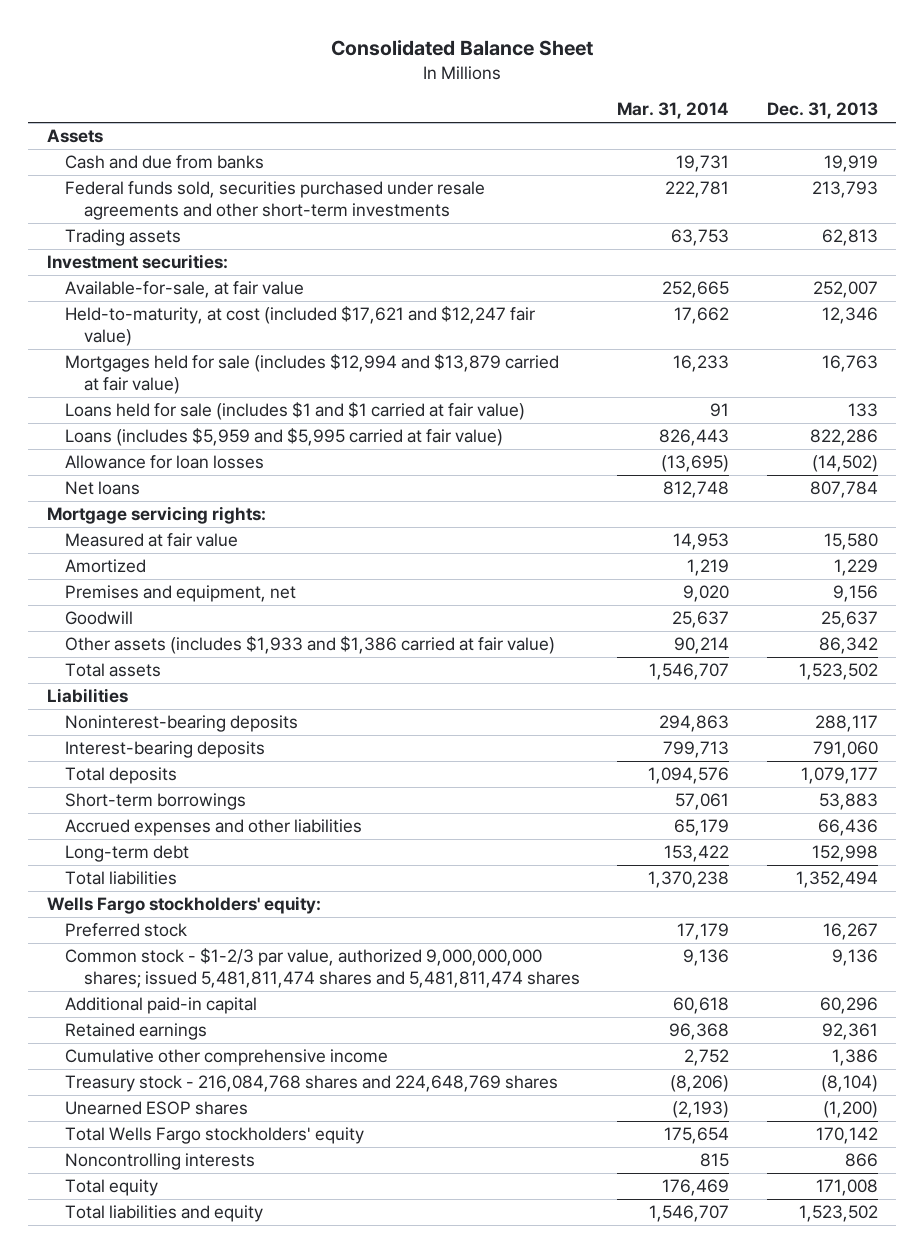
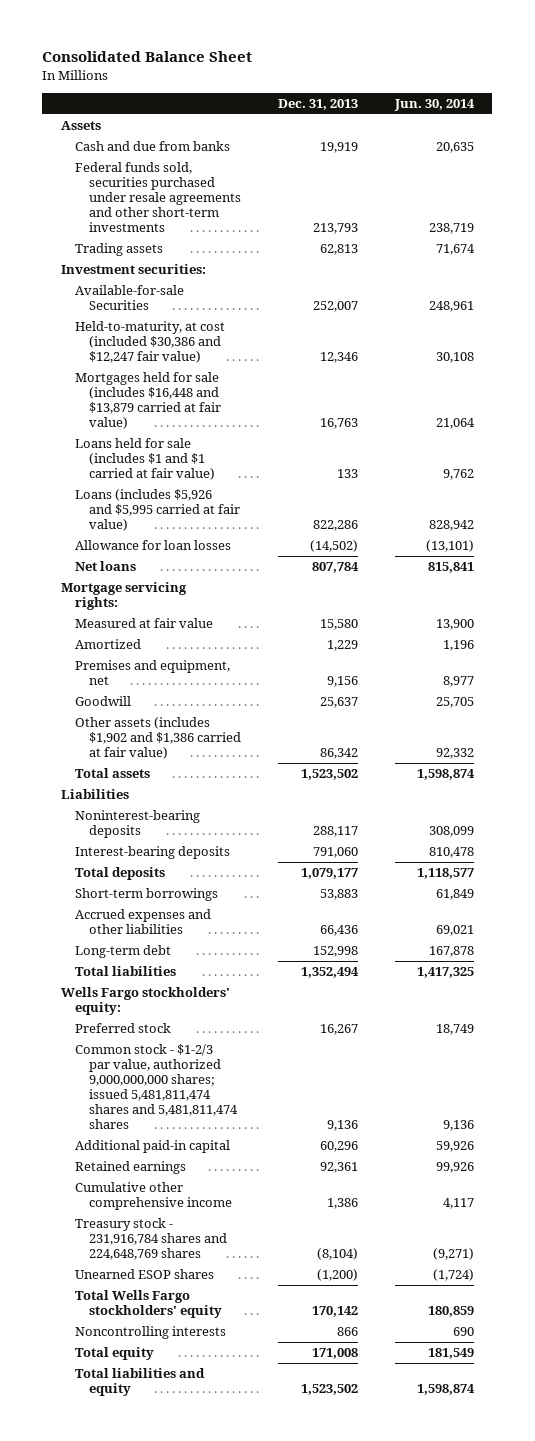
[617,102,730,120] Mar. 31, 2014 -> none
none -> [393,98,475,111] Jun. 30, 2014
[65,281,305,299] Available-for-sale, at fair value -> [74,285,184,311] Available-for-sale Securities
[65,306,536,347] Held-to-maturity, at cost (included $17,621 and $12,247 fair value) -> [74,321,225,364] Held-to-maturity, at cost (included $30,386 and $12,247 fair value)
[65,354,560,395] Mortgages held for sale (includes $12,994 and $13,879 carried at fair value) -> [74,372,221,430] Mortgages held for sale (includes $16,448 and $13,879 carried at fair value)
[65,428,504,447] Loans (includes $5,959 and $5,995 carried at fair value) -> [74,489,240,532] Loans (includes $5,926 and $5,995 carried at fair value)
[65,636,556,655] Other assets (includes $1,933 and $1,386 carried at fair value) -> [74,717,241,760] Other assets (includes $1,902 and $1,386 carried at fair value)
[65,1075,559,1093] Treasury stock - 216,084,768 shares and 224,648,769 shares -> [74,1218,227,1261] Treasury stock - 231,916,784 shares and 224,648,769 shares

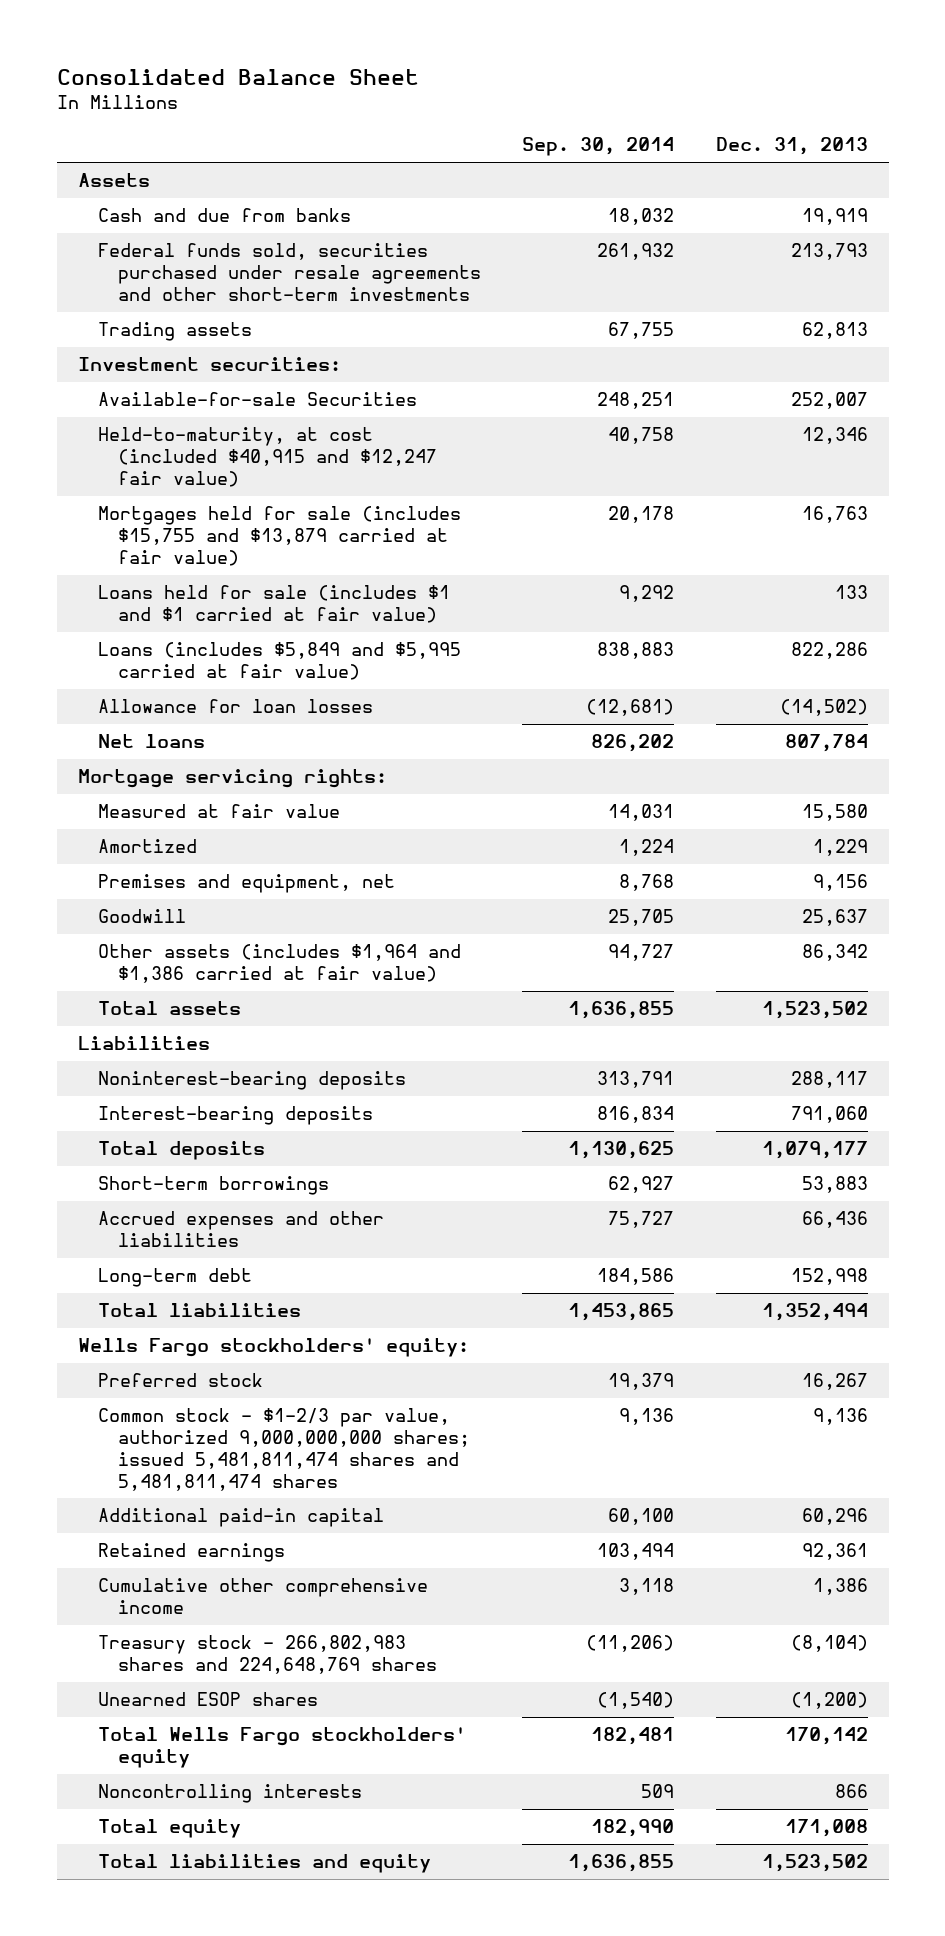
[393,98,475,111] Jun. 30, 2014 -> none
none -> [522,137,675,157] Sep. 30, 2014
[74,321,225,364] Held-to-maturity, at cost (included $30,386 and $12,247 fair value) -> [97,427,437,487] Held-to-maturity, at cost (included $40,915 and $12,247 fair value)
[74,372,221,430] Mortgages held for sale (includes $16,448 and $13,879 carried at fair value) -> [97,506,461,566] Mortgages held for sale (includes $15,755 and $13,879 carried at fair value)
[74,489,240,532] Loans (includes $5,926 and $5,995 carried at fair value) -> [97,642,461,681] Loans (includes $5,849 and $5,995 carried at fair value)
[74,717,241,760] Other assets (includes $1,902 and $1,386 carried at fair value) -> [97,944,461,984] Other assets (includes $1,964 and $1,386 carried at fair value)
[74,1218,227,1261] Treasury stock - 231,916,784 shares and 224,648,769 shares -> [97,1635,437,1675] Treasury stock - 266,802,983 shares and 224,648,769 shares

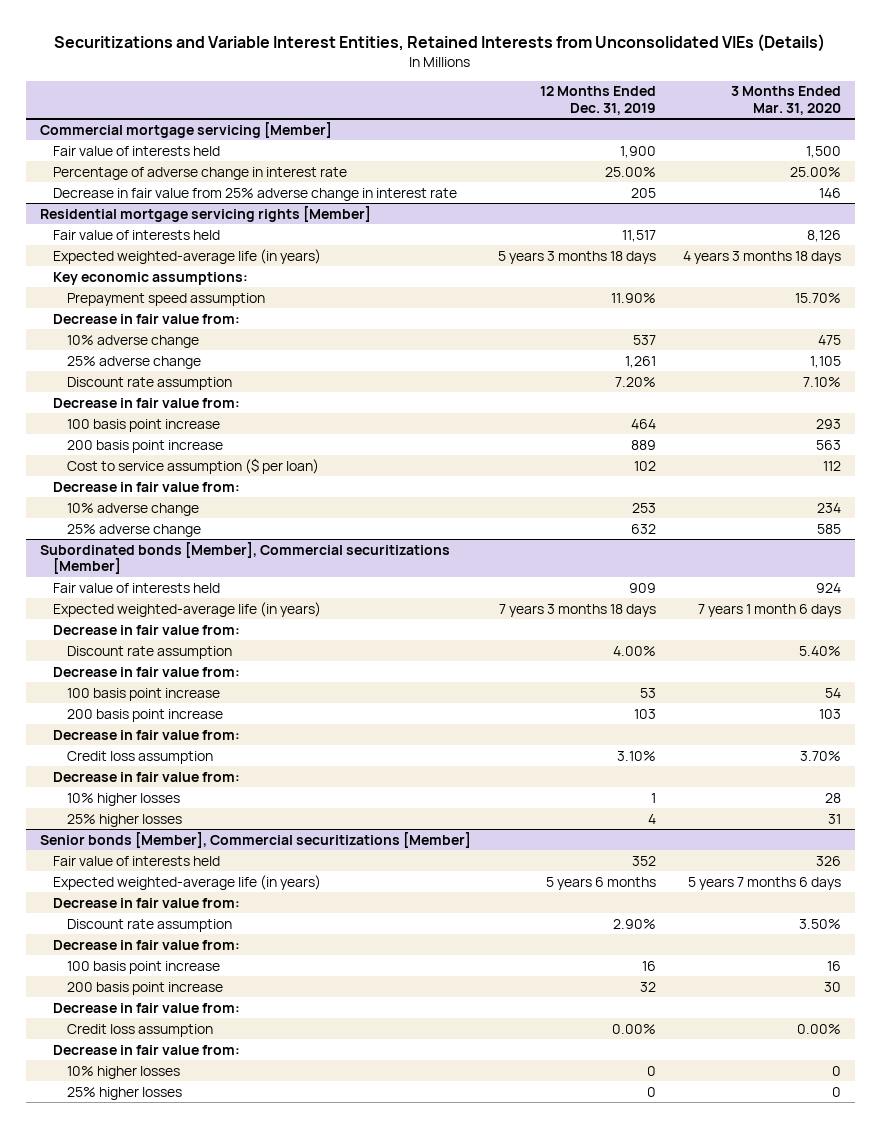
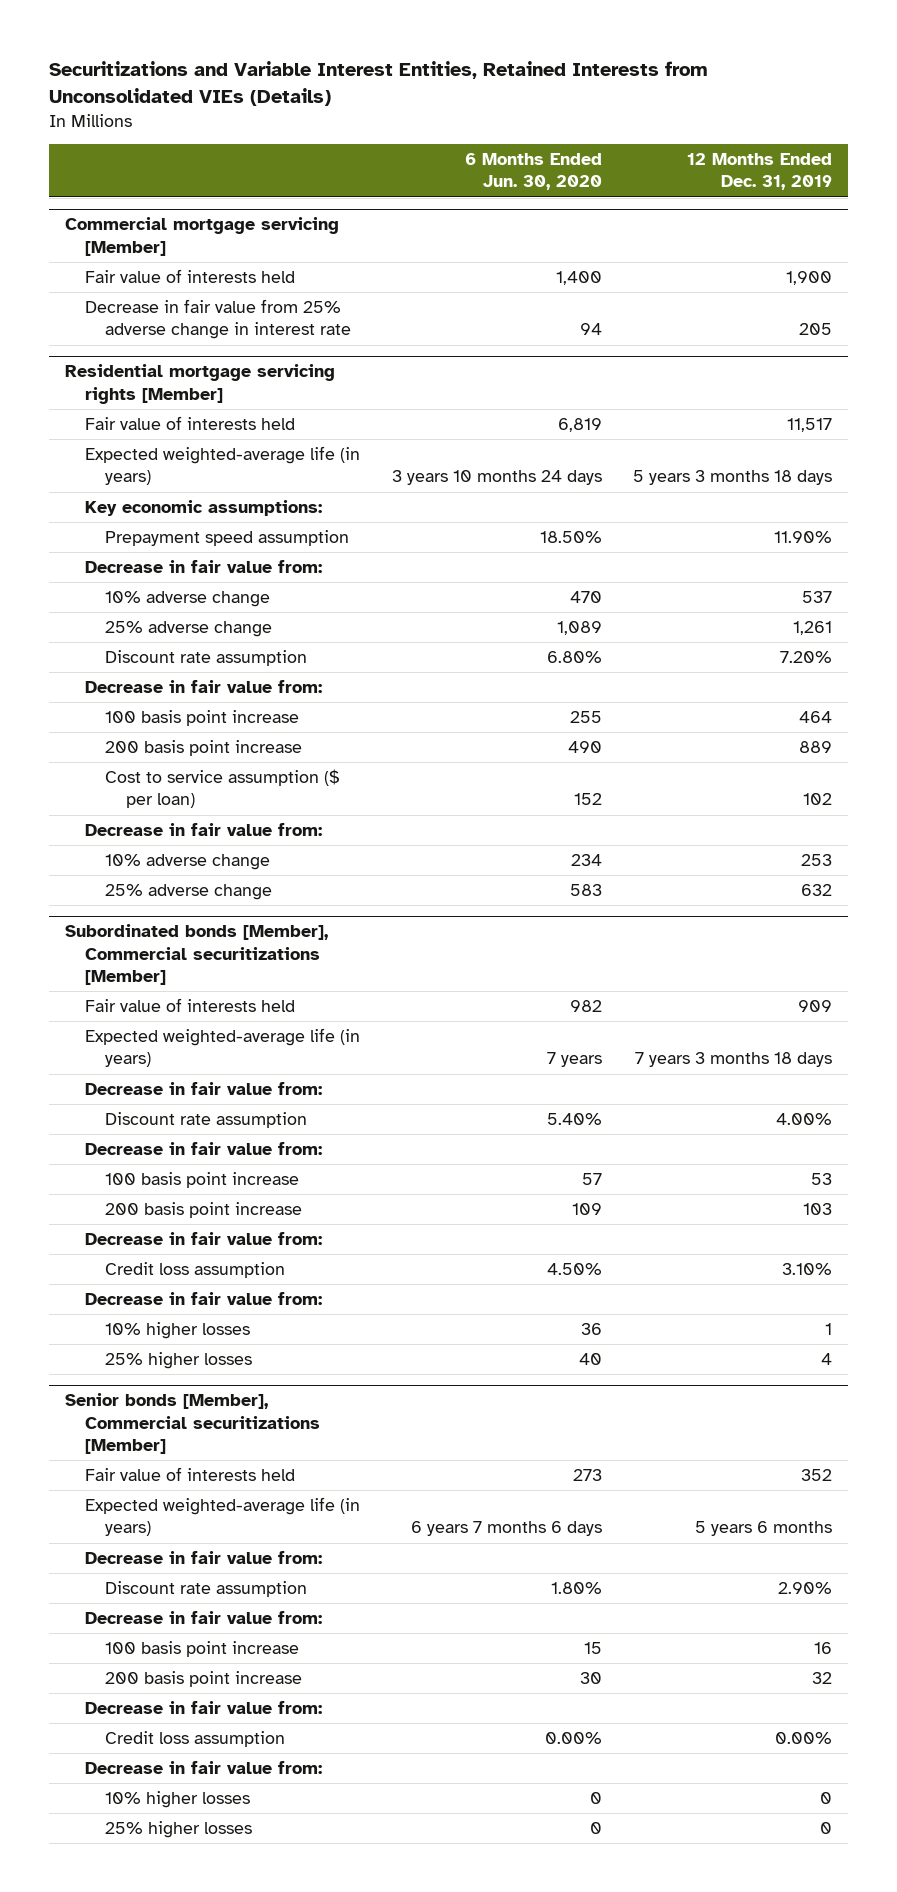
[731,86,842,115] 3 Months Ended Mar. 31, 2020 -> none
none -> [464,152,602,191] 6 Months Ended Jun. 30, 2020
[53,166,348,180] Percentage of adverse change in interest rate -> none

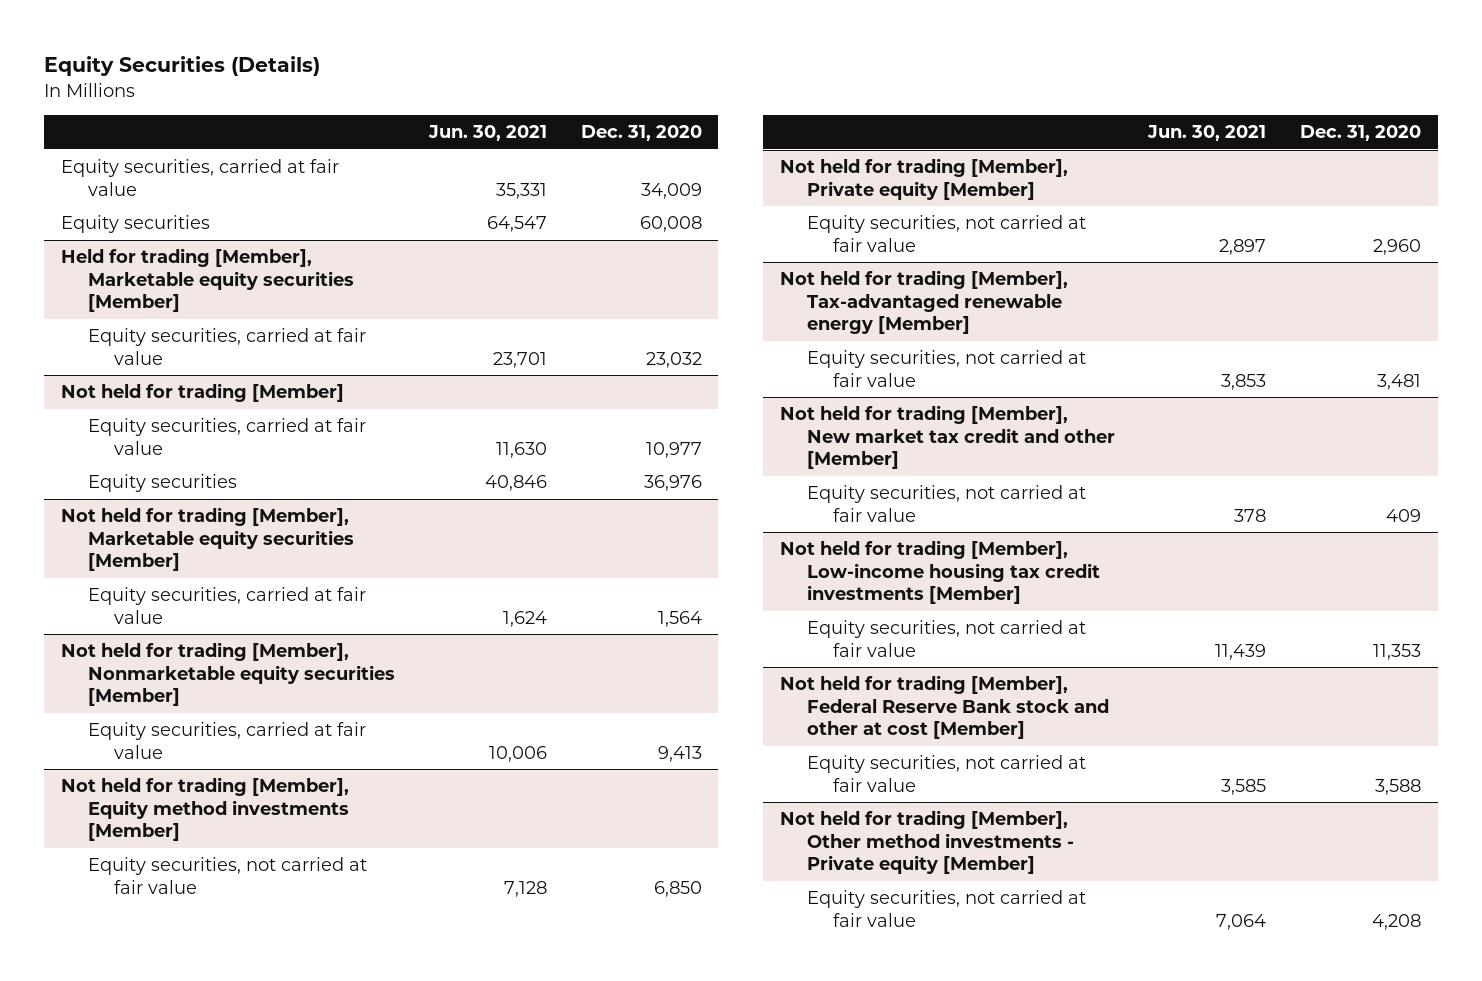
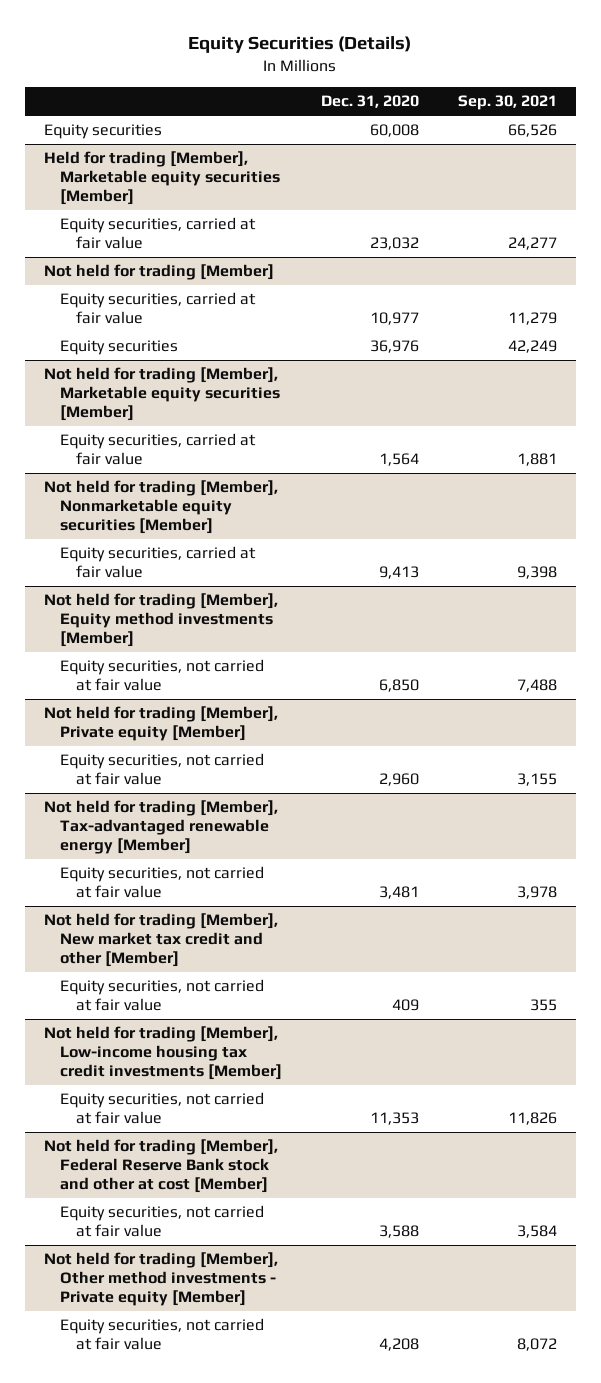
[428,125,548,142] Jun. 30, 2021 -> none
none -> [457,95,557,111] Sep. 30, 2021
[61,159,340,196] Equity securities, carried at fair value -> none

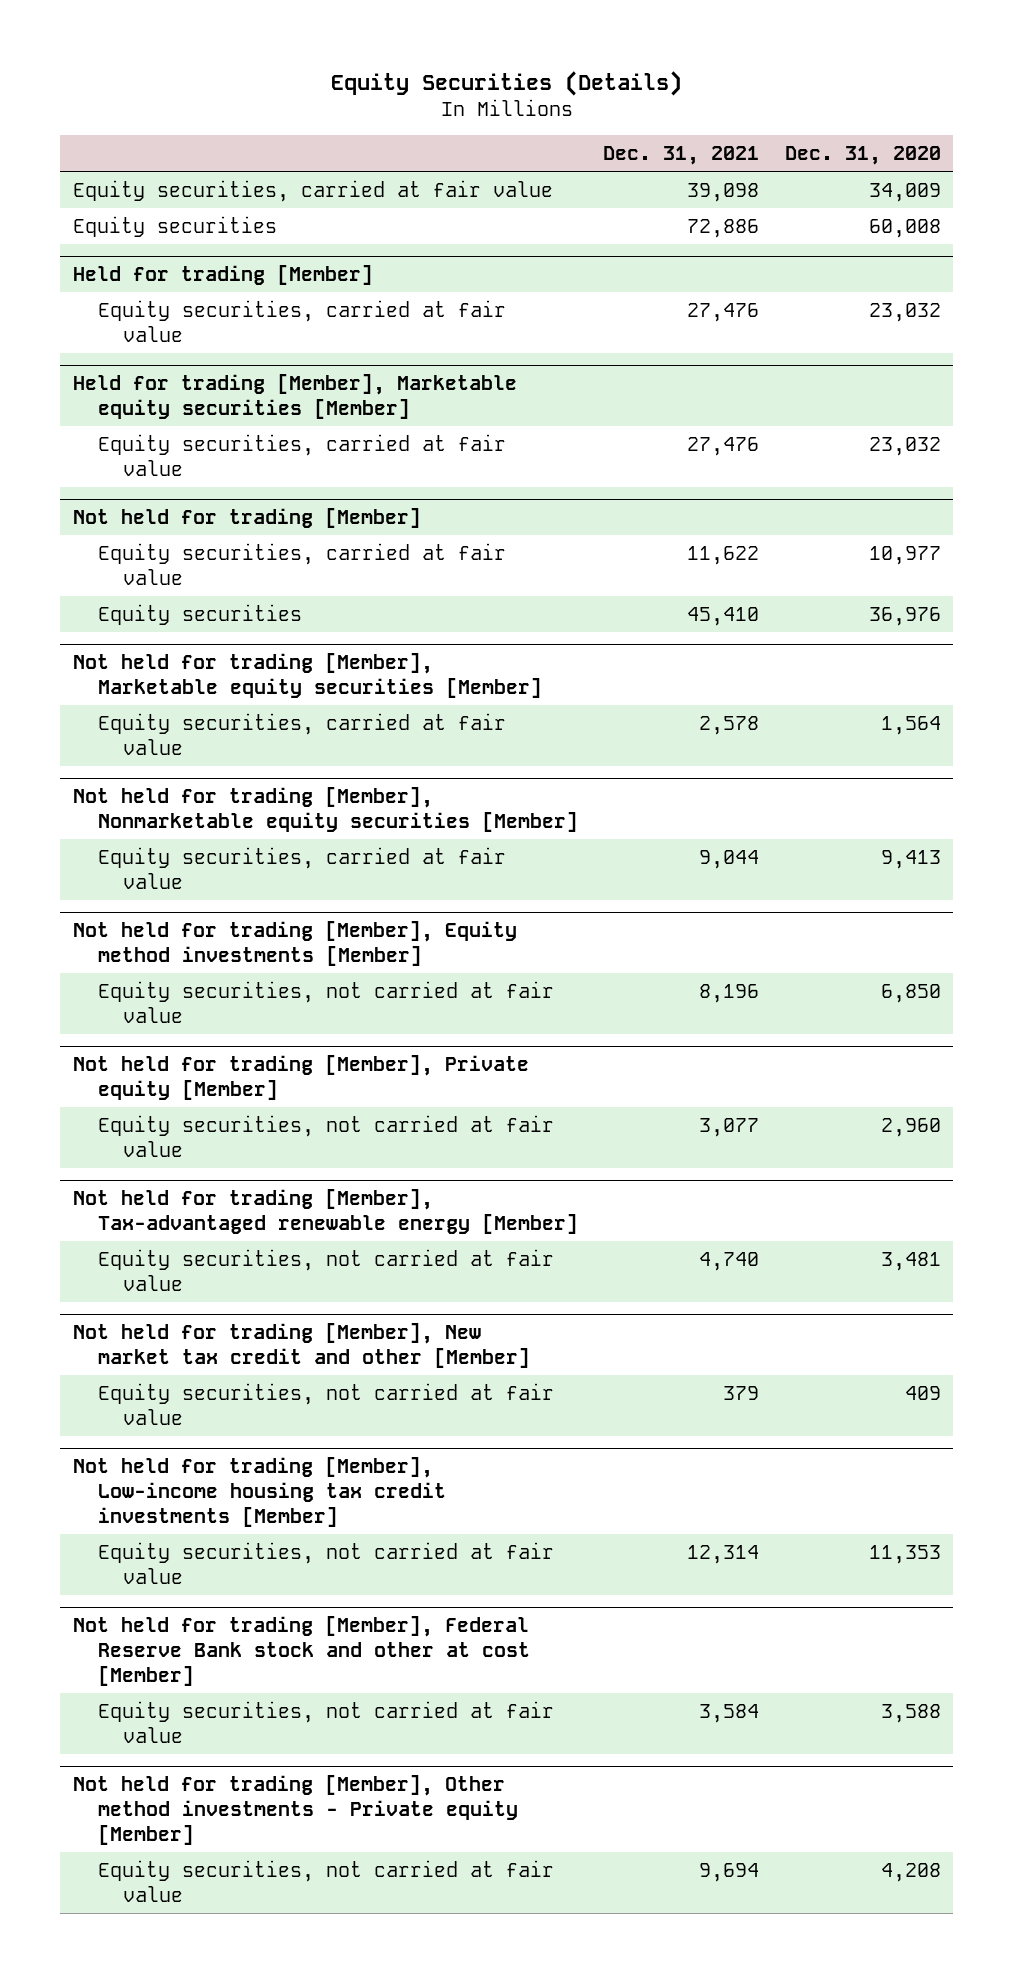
[457,95,557,111] Sep. 30, 2021 -> none
none -> [603,145,760,165] Dec. 31, 2021
none -> [72,179,553,202] Equity securities, carried at fair value
none -> [72,265,373,286] Held for trading [Member]
none -> [98,299,507,342] Equity securities, carried at fair value

